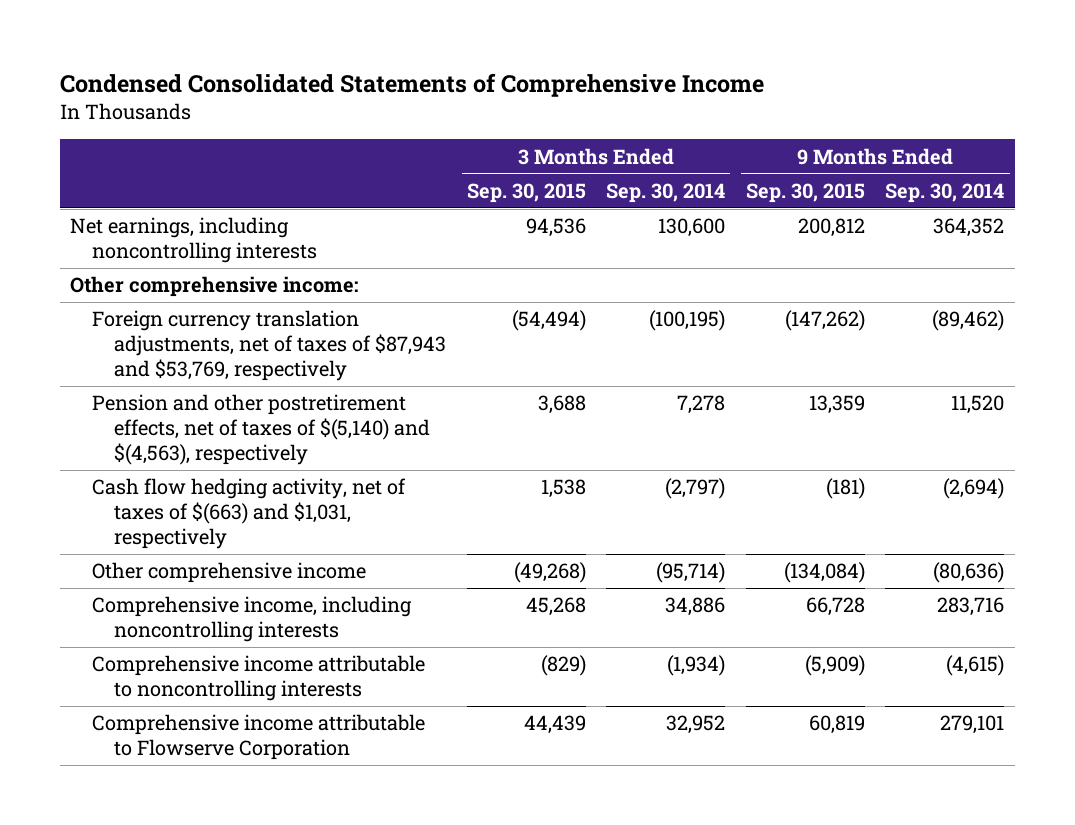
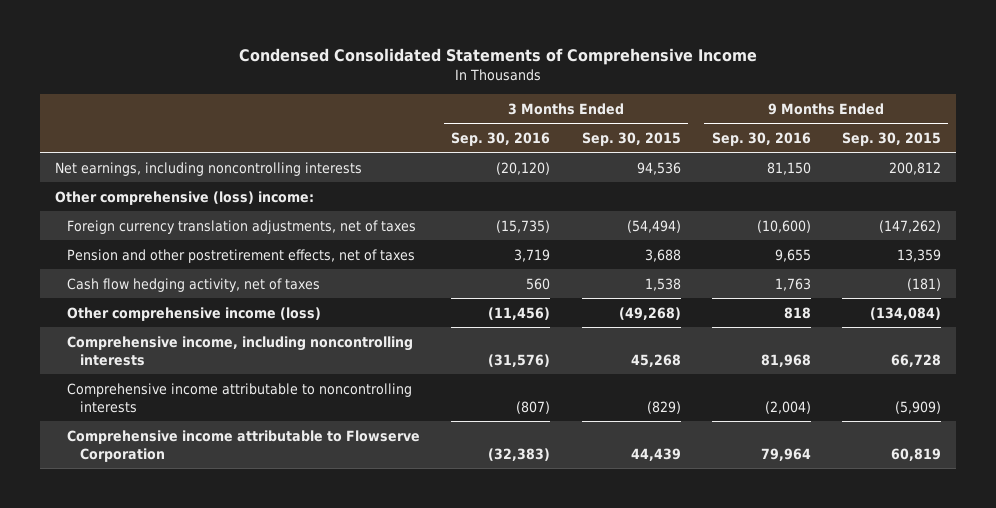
[606,182,726,203] Sep. 30, 2014 -> none
[885,182,1005,203] Sep. 30, 2014 -> none
none -> [451,131,551,146] Sep. 30, 2016
none -> [711,131,811,146] Sep. 30, 2016
[70,276,359,298] Other comprehensive income: -> [55,190,315,205] Other comprehensive (loss) income:
[92,310,447,382] Foreign currency translation adjustments, net of taxes of $87,943 and $53,769, respectively -> [67,219,417,234] Foreign currency translation adjustments, net of taxes
[92,394,431,466] Pension and other postretirement effects, net of taxes of $(5,140) and $(4,563), respectively -> [67,248,416,263] Pension and other postretirement effects, net of taxes
[92,478,407,550] Cash flow hedging activity, net of taxes of $(663) and $1,031, respectively -> [67,277,321,292] Cash flow hedging activity, net of taxes
[92,562,367,584] Other comprehensive income -> [67,306,322,321] Other comprehensive income (loss)

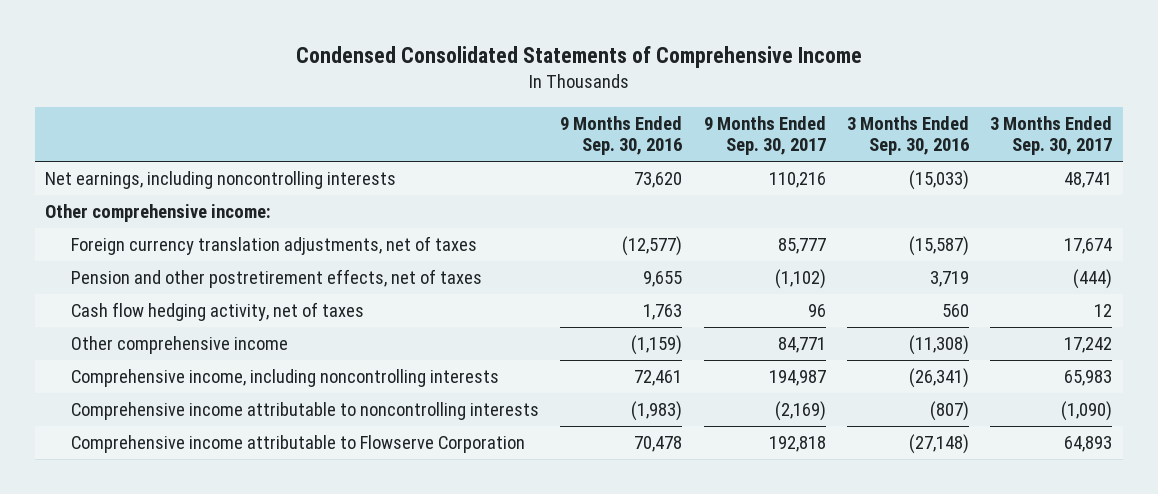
[581,131,681,146] Sep. 30, 2015 -> none
[841,131,941,146] Sep. 30, 2015 -> none
none -> [703,115,826,156] 9 Months Ended Sep. 30, 2017
none -> [990,115,1113,156] 3 Months Ended Sep. 30, 2017
[496,161,551,175] (20,120) -> [909,169,970,190] (15,033)
[766,161,811,175] 81,150 -> [634,171,683,188] 73,620
[55,190,315,205] Other comprehensive (loss) income: -> [45,203,272,222] Other comprehensive income:
[496,219,551,233] (15,735) -> [909,235,970,256] (15,587)
[756,219,811,233] (10,600) -> [622,235,683,256] (12,577)
[67,306,322,321] Other comprehensive income (loss) -> [70,335,288,354] Other comprehensive income
[488,306,551,320] (11,456) -> [909,334,970,355] (11,308)
[783,306,811,319] 818 -> [631,334,683,355] (1,159)
[488,353,551,367] (31,576) -> [909,367,970,388] (26,341)
[760,353,811,367] 81,968 -> [634,369,683,386] 72,461
[764,400,811,414] (2,004) -> [631,400,683,421] (1,983)
[488,447,551,461] (32,383) -> [909,433,970,454] (27,148)
[760,447,811,461] 79,964 -> [634,435,683,452] 70,478

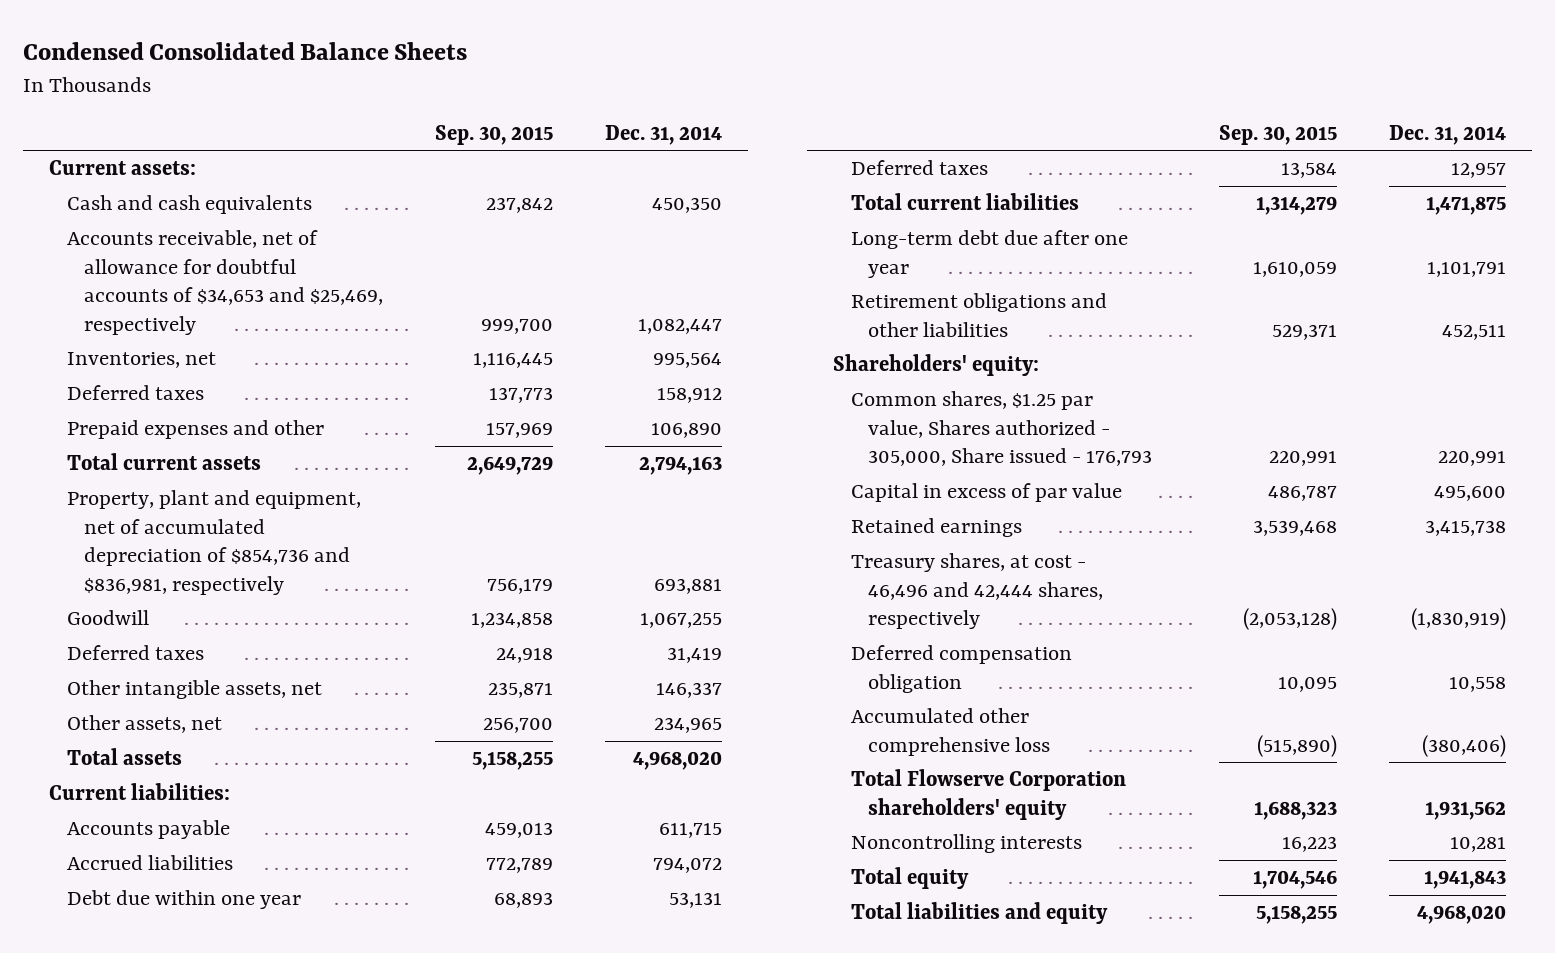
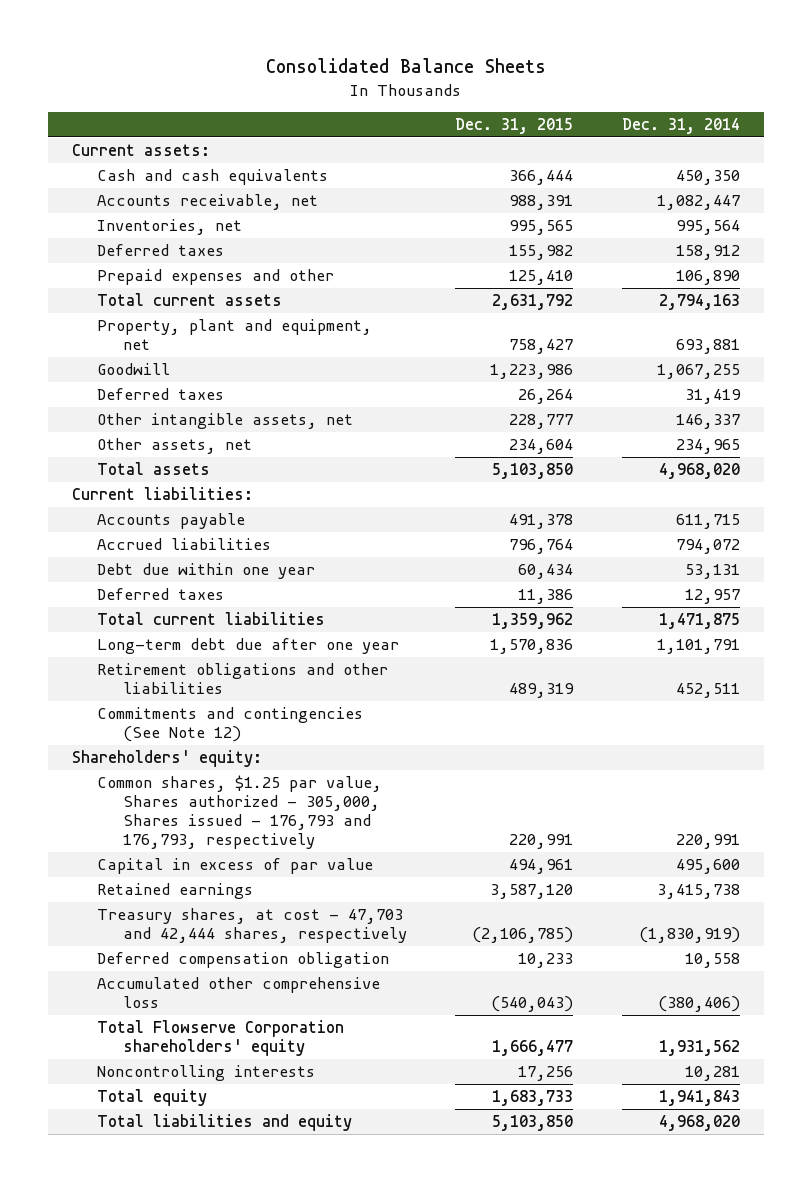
[22,41,467,60] Condensed Consolidated Balance Sheets -> [266,58,547,74] Consolidated Balance Sheets
[435,124,554,145] Sep. 30, 2015 -> none
none -> [455,118,574,135] Dec. 31, 2015
[66,230,384,335] Accounts receivable, net of allowance for doubtful accounts of $34,653 and $25,469, respectively -> [97,194,319,211] Accounts receivable, net
[66,490,361,595] Property, plant and equipment, net of accumulated depreciation of $854,736 and $836,981, respectively -> [97,319,373,351] Property, plant and equipment, net
none -> [97,707,364,743] Commitments and contingencies (See Note 12)
[850,391,1153,467] Common shares, $1.25 par value, Shares authorized - 305,000, Share issued - 176,793 -> [97,775,383,849] Common shares, $1.25 par value, Shares authorized - 305,000, Shares issued - 176,793 and 176,793, respectively
[850,553,1104,630] Treasury shares, at cost - 46,496 and 42,444 shares, respectively -> [97,908,407,944] Treasury shares, at cost - 47,703 and 42,444 shares, respectively

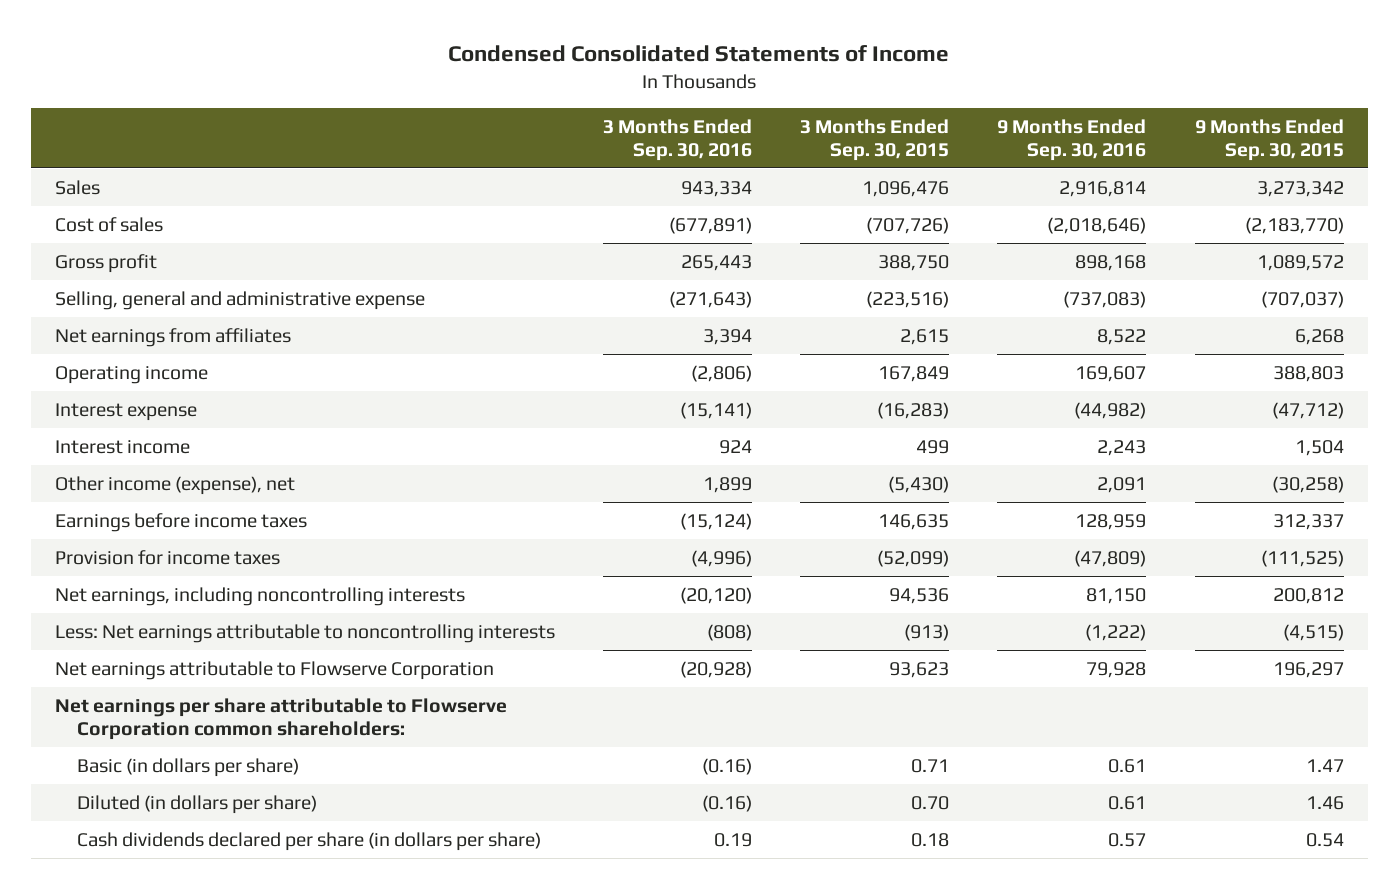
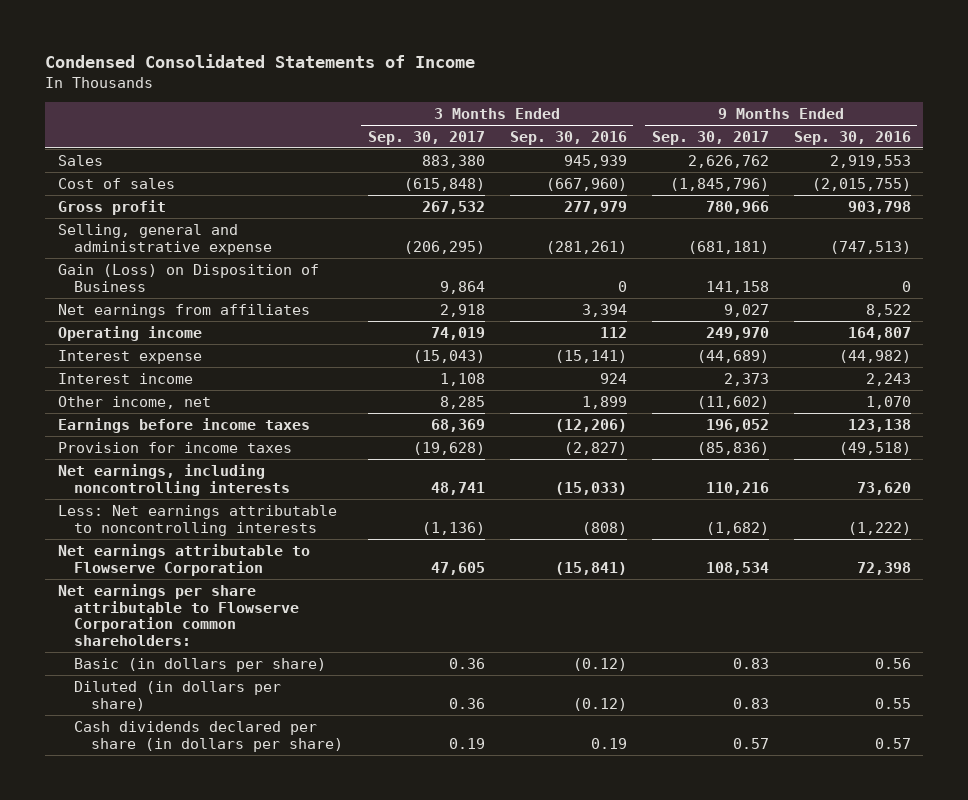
[800,118,950,161] 3 Months Ended Sep. 30, 2015 -> none
[1194,118,1344,161] 9 Months Ended Sep. 30, 2015 -> none
none -> [367,130,485,145] Sep. 30, 2017
none -> [651,130,769,145] Sep. 30, 2017
[680,181,752,198] 943,334 -> [563,154,627,168] 945,939
[1059,181,1147,198] 2,916,814 -> [829,154,911,168] 2,919,553
[668,217,752,235] (677,891) -> [545,177,627,191] (667,960)
[1047,217,1147,235] (2,018,646) -> [811,177,911,191] (2,015,755)
[680,255,752,272] 265,443 -> [563,200,627,214] 277,979
[1075,255,1147,272] 898,168 -> [847,200,911,214] 903,798
[668,291,752,309] (271,643) -> [545,240,627,254] (281,261)
[1063,291,1147,309] (737,083) -> [829,240,911,254] (747,513)
none -> [57,263,319,292] Gain (Loss) on Disposition of Business
[690,365,752,383] (2,806) -> [599,326,627,338] 112
[1075,366,1147,383] 169,607 -> [847,326,911,340] 164,807
[54,476,295,496] Other income (expense), net -> [57,395,211,409] Other income, net
[1097,477,1147,494] 2,091 -> [865,395,911,409] 1,070
[679,513,752,531] (15,124) -> [554,418,627,432] (12,206)
[1075,514,1147,531] 128,959 -> [847,418,911,432] 123,138
[690,550,752,568] (4,996) -> [563,441,627,455] (2,827)
[1074,550,1147,568] (47,809) -> [838,441,911,455] (49,518)
[679,587,752,605] (20,120) -> [554,481,627,495] (15,033)
[1086,588,1147,605] 81,150 -> [856,481,911,495] 73,620
[679,661,752,679] (20,928) -> [554,561,627,575] (15,841)
[1086,662,1147,679] 79,928 -> [856,561,911,575] 72,398
[701,758,752,776] (0.16) -> [572,657,627,671] (0.12)
[1108,759,1147,774] 0.61 -> [874,657,911,669] 0.56
[701,795,752,813] (0.16) -> [572,697,627,711] (0.12)
[1108,796,1147,811] 0.61 -> [874,697,911,709] 0.55

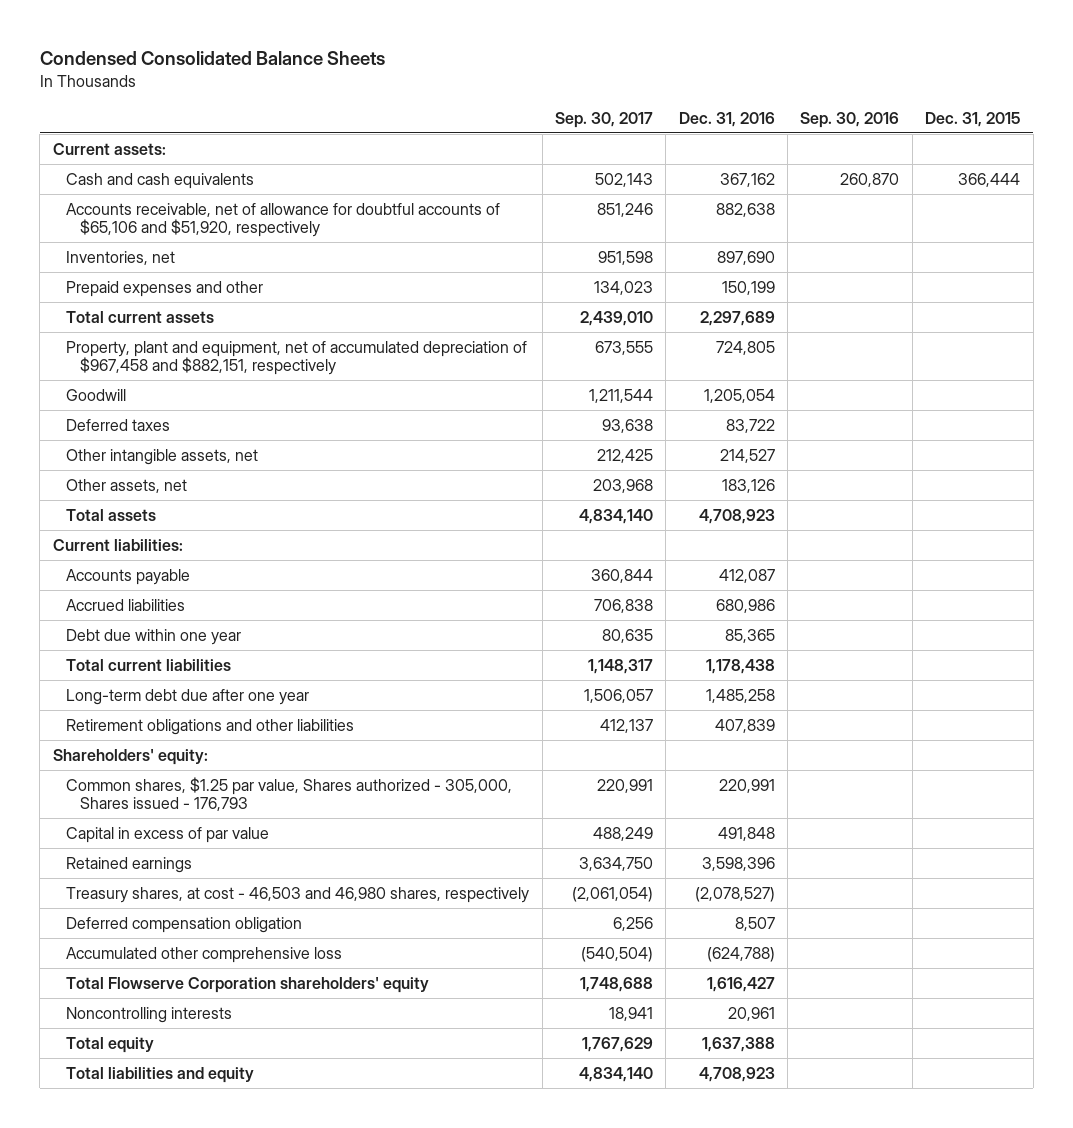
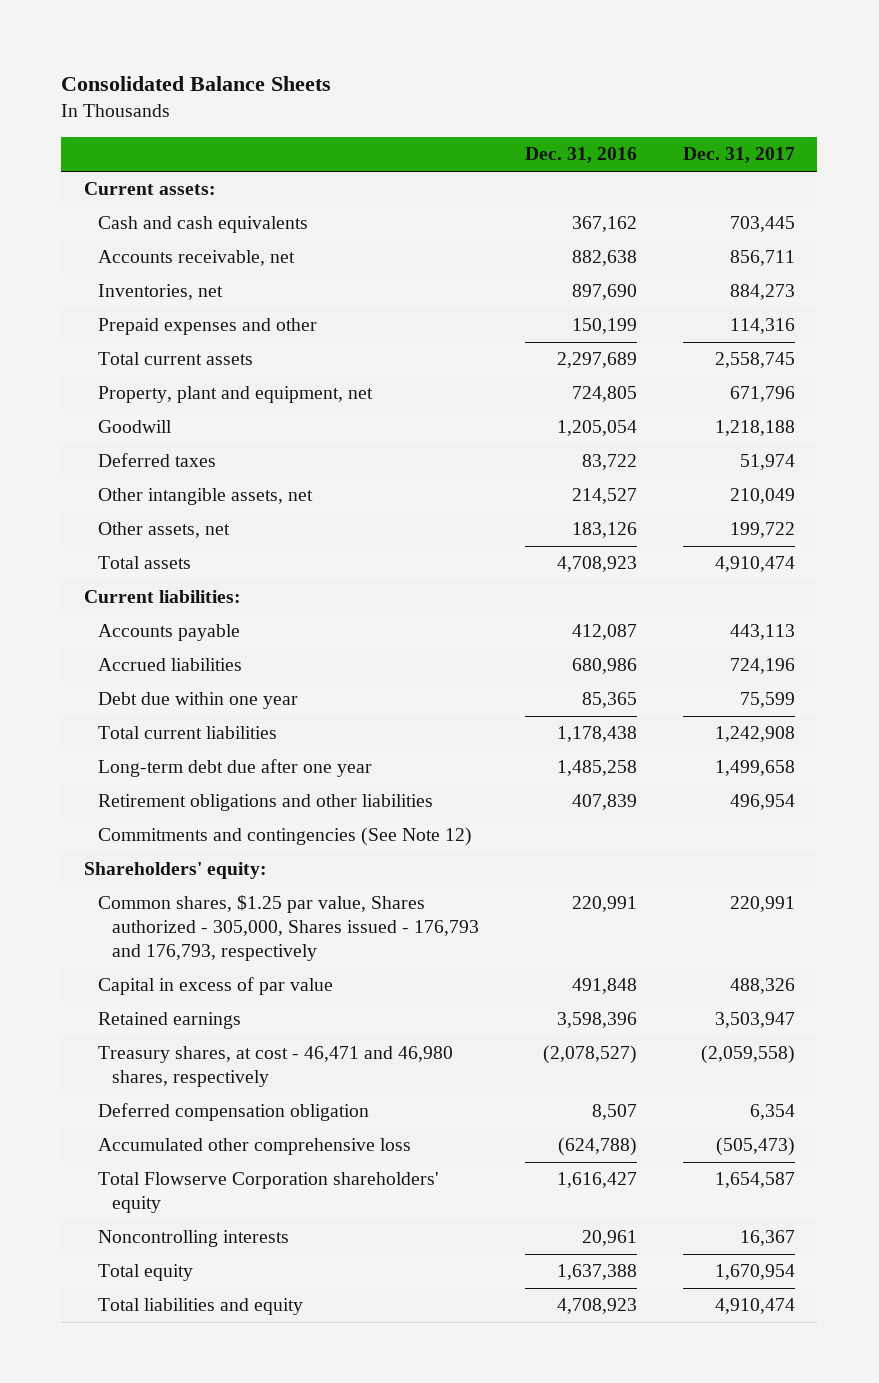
[39,50,385,65] Condensed Consolidated Balance Sheets -> [61,76,332,92] Consolidated Balance Sheets
[555,111,654,128] Sep. 30, 2017 -> none
[800,111,900,128] Sep. 30, 2016 -> none
[925,111,1021,127] Dec. 31, 2015 -> none
none -> [682,147,795,164] Dec. 31, 2017
[66,202,501,238] Accounts receivable, net of allowance for doubtful accounts of $65,106 and $51,920, respectively -> [98,250,296,267] Accounts receivable, net
[66,340,528,376] Property, plant and equipment, net of accumulated depreciation of $967,458 and $882,151, respectively -> [98,386,374,404] Property, plant and equipment, net
none -> [98,827,473,847] Commitments and contingencies (See Note 12)
[66,776,513,812] Common shares, $1.25 par value, Shares authorized - 305,000, Shares issued - 176,793 -> [98,895,480,962] Common shares, $1.25 par value, Shares authorized - 305,000, Shares issued - 176,793 and 176,793, respectively
[66,886,530,903] Treasury shares, at cost - 46,503 and 46,980 shares, respectively -> [98,1046,454,1088] Treasury shares, at cost - 46,471 and 46,980 shares, respectively

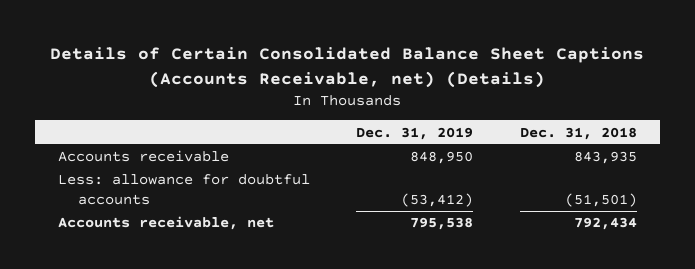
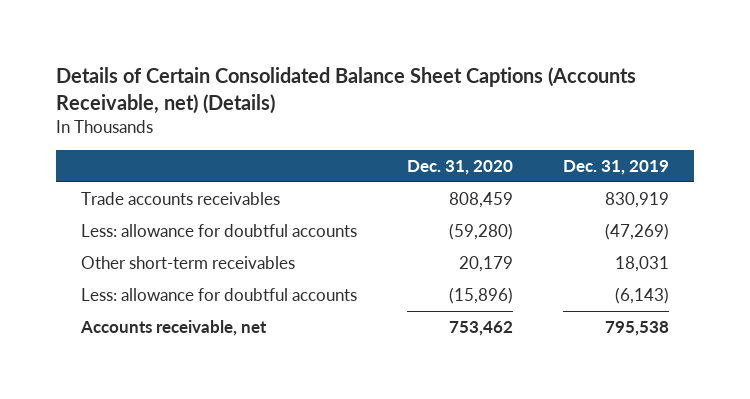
[519,126,637,140] Dec. 31, 2018 -> none
none -> [406,160,513,176] Dec. 31, 2020
[58,150,230,163] Accounts receivable -> [81,192,281,206] Trade accounts receivables
[410,151,474,165] 848,950 -> [604,192,669,209] 830,919
[401,192,474,207] (53,412) -> [604,223,669,241] (47,269)
none -> [81,256,296,270] Other short-term receivables
none -> [81,288,358,302] Less: allowance for doubtful accounts

